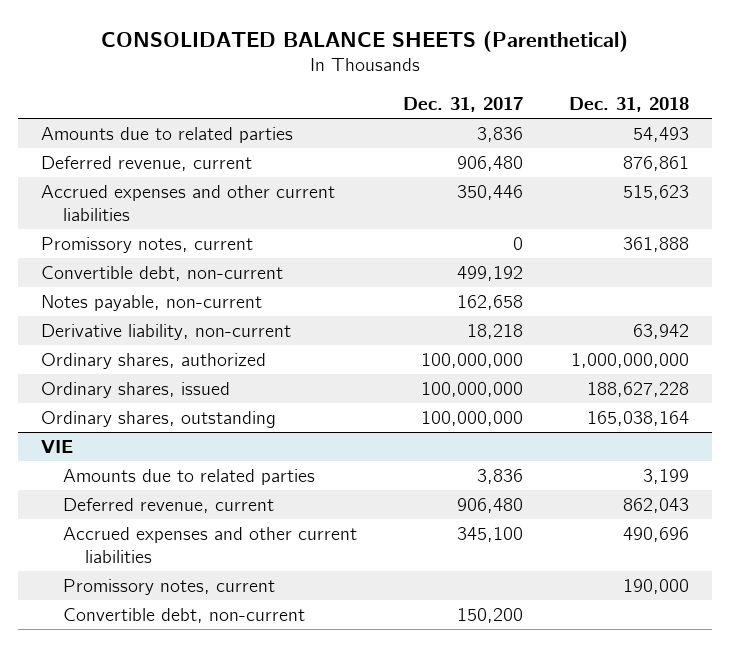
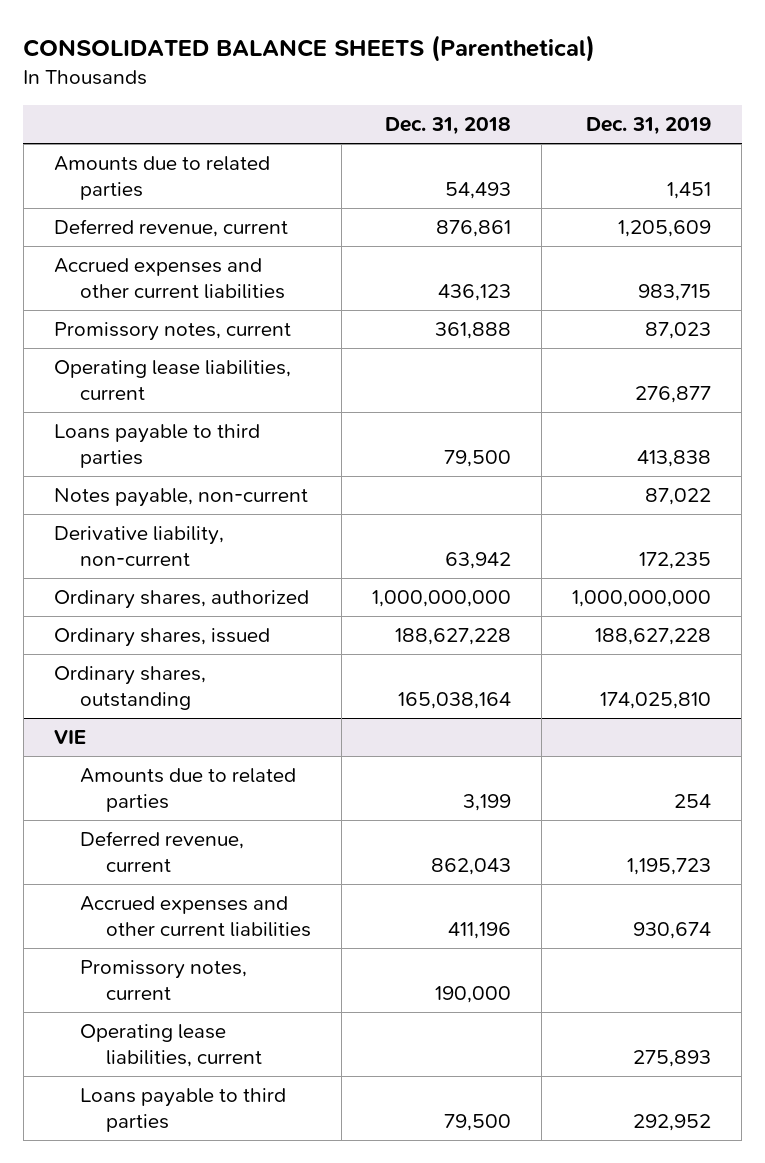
[402,97,523,113] Dec. 31, 2017 -> none
none -> [586,117,712,136] Dec. 31, 2019
[622,184,689,200] 515,623 -> [437,283,511,301] 436,123
[41,265,284,281] Convertible debt, non-current -> none
none -> [53,360,291,400] Operating lease liabilities, current
none -> [53,424,260,468] Loans payable to third parties
[622,526,689,542] 490,696 -> [447,921,511,939] 411,196
[63,607,306,623] Convertible debt, non-current -> none
none -> [79,1024,262,1067] Operating lease liabilities, current
none -> [79,1088,286,1132] Loans payable to third parties

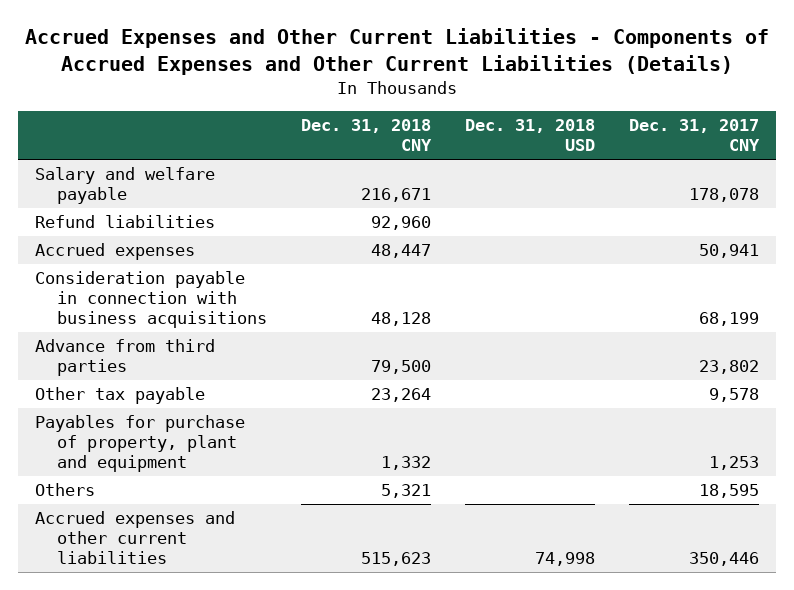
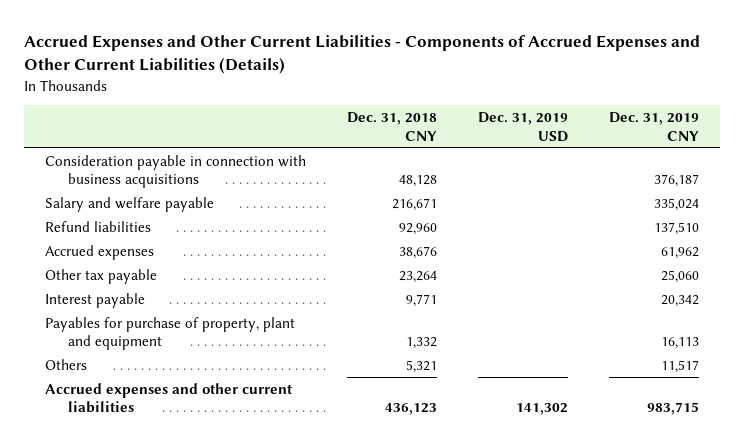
[465,119,596,152] Dec. 31, 2018 USD -> none
[629,119,761,152] Dec. 31, 2017 CNY -> none
none -> [478,112,569,142] Dec. 31, 2019 USD
none -> [609,112,700,141] Dec. 31, 2019 CNY
[34,271,268,328] Consideration payable in connection with business acquisitions -> [44,154,306,189] Consideration payable in connection with business acquisitions
[34,339,215,377] Advance from third parties -> none
[371,244,432,259] 48,447 -> [398,245,437,259] 38,676
none -> [44,292,145,308] Interest payable
[361,551,432,566] 515,623 -> [384,403,437,416] 436,123

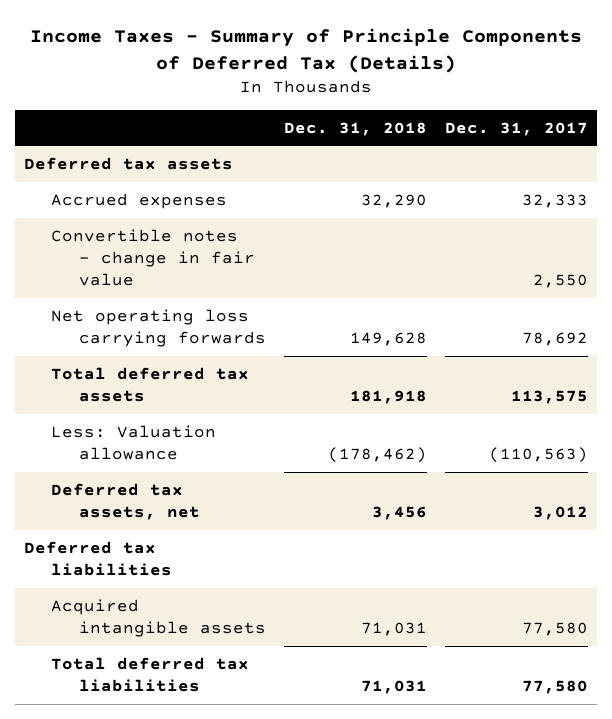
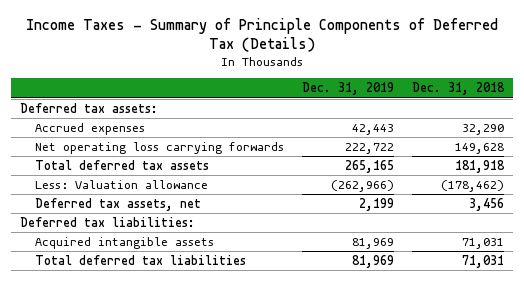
[444,121,588,136] Dec. 31, 2017 -> none
none -> [302,82,395,96] Dec. 31, 2019
[24,156,234,170] Deferred tax assets -> [19,102,158,113] Deferred tax assets:
[51,228,255,287] Convertible notes - change in fair value -> none
[24,540,173,577] Deferred tax liabilities -> [19,216,195,227] Deferred tax liabilities:

